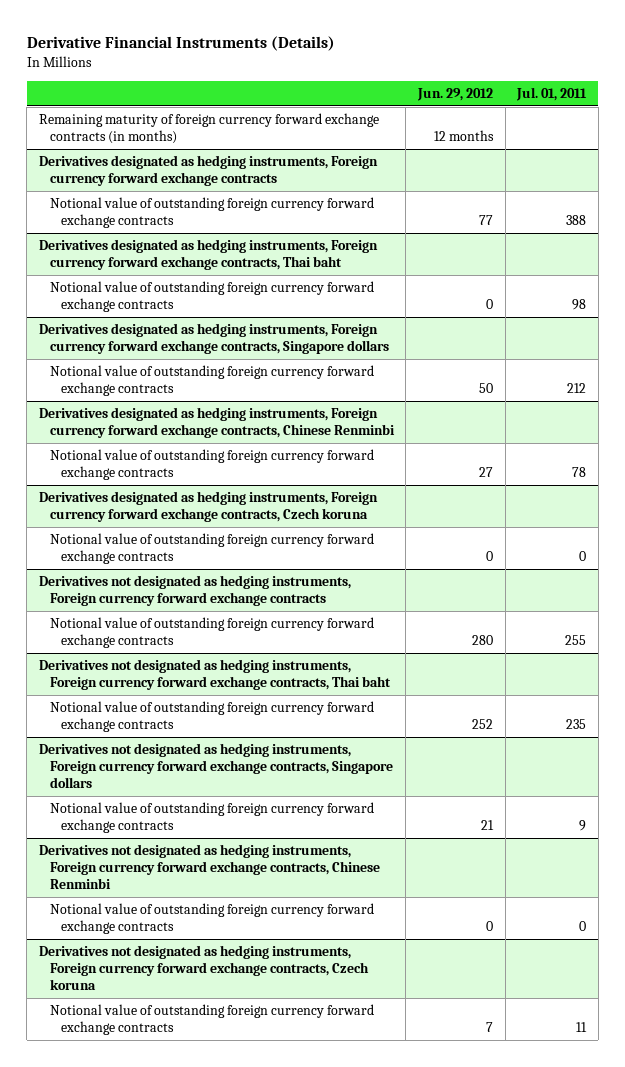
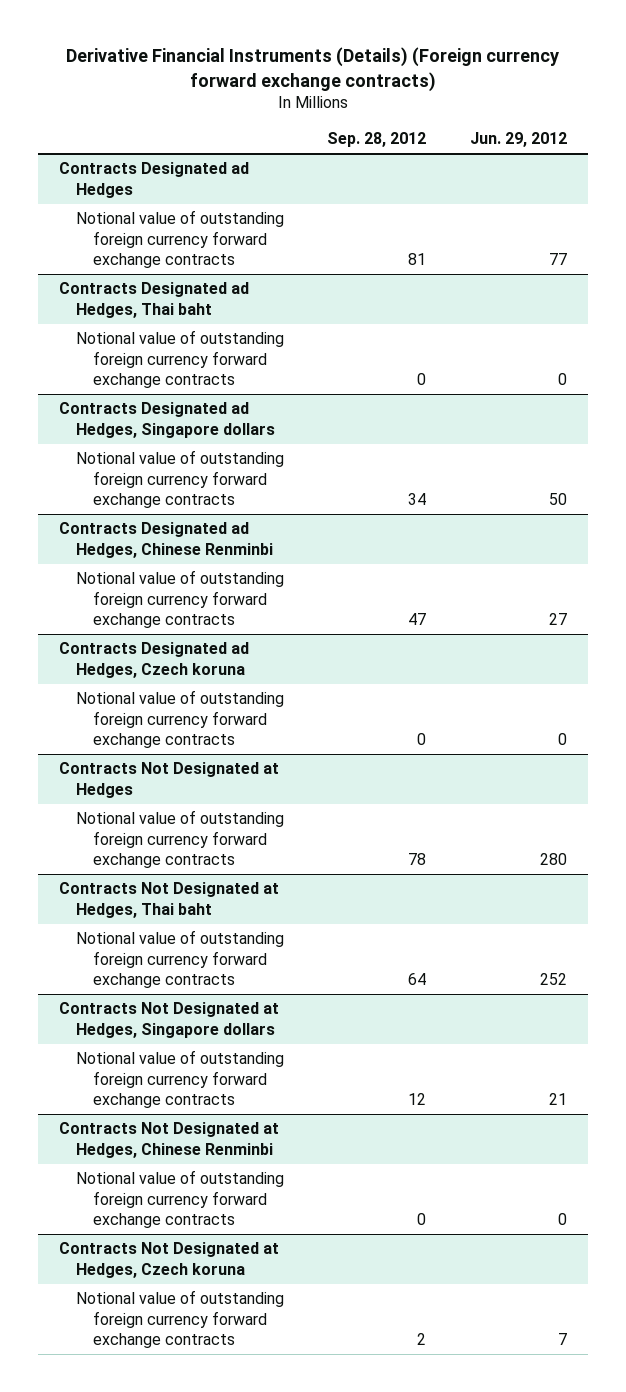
[26,36,335,52] Derivative Financial Instruments (Details) -> [65,47,559,92] Derivative Financial Instruments (Details) (Foreign currency forward exchange contracts)
[516,87,588,102] Jul. 01, 2011 -> none
none -> [327,132,427,148] Sep. 28, 2012
[38,113,379,145] Remaining maturity of foreign currency forward exchange contracts (in months) -> none
[38,155,378,187] Derivatives designated as hedging instruments, Foreign currency forward exchange contracts -> none
none -> [59,162,250,198] Contracts Designated ad Hedges
[38,239,378,271] Derivatives designated as hedging instruments, Foreign currency forward exchange contracts, Thai baht -> none
none -> [59,282,250,318] Contracts Designated ad Hedges, Thai baht
[38,323,389,355] Derivatives designated as hedging instruments, Foreign currency forward exchange contracts, Singapore dollars -> none
none -> [59,402,276,438] Contracts Designated ad Hedges, Singapore dollars
[38,407,395,439] Derivatives designated as hedging instruments, Foreign currency forward exchange contracts, Chinese Renminbi -> none
none -> [59,522,274,558] Contracts Designated ad Hedges, Chinese Renminbi
[38,491,378,523] Derivatives designated as hedging instruments, Foreign currency forward exchange contracts, Czech koruna -> none
none -> [59,642,250,678] Contracts Designated ad Hedges, Czech koruna
[38,575,351,607] Derivatives not designated as hedging instruments, Foreign currency forward exchange contracts -> none
none -> [59,762,280,798] Contracts Not Designated at Hedges
[38,659,391,691] Derivatives not designated as hedging instruments, Foreign currency forward exchange contracts, Thai baht -> none
none -> [59,882,280,918] Contracts Not Designated at Hedges, Thai baht
[38,743,393,788] Derivatives not designated as hedging instruments, Foreign currency forward exchange contracts, Singapore dollars -> none
none -> [59,1002,280,1038] Contracts Not Designated at Hedges, Singapore dollars
[38,844,380,889] Derivatives not designated as hedging instruments, Foreign currency forward exchange contracts, Chinese Renminbi -> none
none -> [59,1122,280,1158] Contracts Not Designated at Hedges, Chinese Renminbi
[38,945,369,990] Derivatives not designated as hedging instruments, Foreign currency forward exchange contracts, Czech koruna -> none
none -> [59,1242,280,1278] Contracts Not Designated at Hedges, Czech koruna

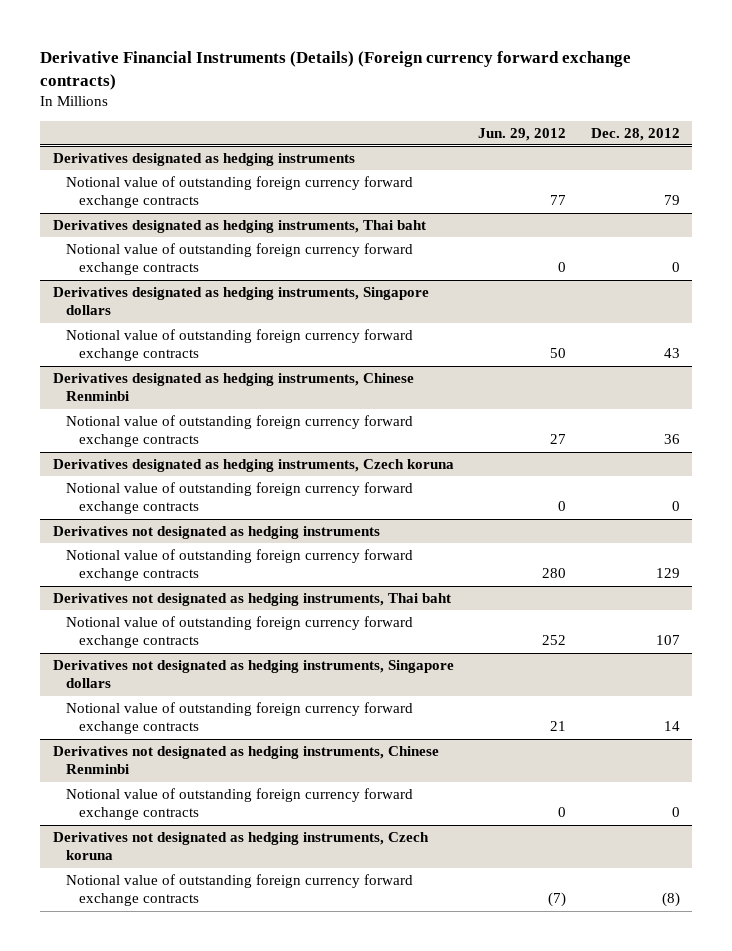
[327,132,427,148] Sep. 28, 2012 -> none
none -> [590,127,680,141] Dec. 28, 2012
[59,162,250,198] Contracts Designated ad Hedges -> none
none -> [52,152,355,166] Derivatives designated as hedging instruments
[59,282,250,318] Contracts Designated ad Hedges, Thai baht -> none
none -> [52,219,426,233] Derivatives designated as hedging instruments, Thai baht
[59,402,276,438] Contracts Designated ad Hedges, Singapore dollars -> none
none -> [52,286,429,316] Derivatives designated as hedging instruments, Singapore dollars
[59,522,274,558] Contracts Designated ad Hedges, Chinese Renminbi -> none
none -> [52,372,414,402] Derivatives designated as hedging instruments, Chinese Renminbi
[59,642,250,678] Contracts Designated ad Hedges, Czech koruna -> none
none -> [52,458,454,472] Derivatives designated as hedging instruments, Czech koruna
[59,762,280,798] Contracts Not Designated at Hedges -> none
none -> [52,525,380,539] Derivatives not designated as hedging instruments
[59,882,280,918] Contracts Not Designated at Hedges, Thai baht -> none
none -> [52,592,451,606] Derivatives not designated as hedging instruments, Thai baht
[59,1002,280,1038] Contracts Not Designated at Hedges, Singapore dollars -> none
none -> [52,659,454,689] Derivatives not designated as hedging instruments, Singapore dollars
[59,1122,280,1158] Contracts Not Designated at Hedges, Chinese Renminbi -> none
none -> [52,745,439,775] Derivatives not designated as hedging instruments, Chinese Renminbi
[59,1242,280,1278] Contracts Not Designated at Hedges, Czech koruna -> none
none -> [52,831,429,861] Derivatives not designated as hedging instruments, Czech koruna
[557,1332,567,1345] 7 -> [548,892,567,908] (7)

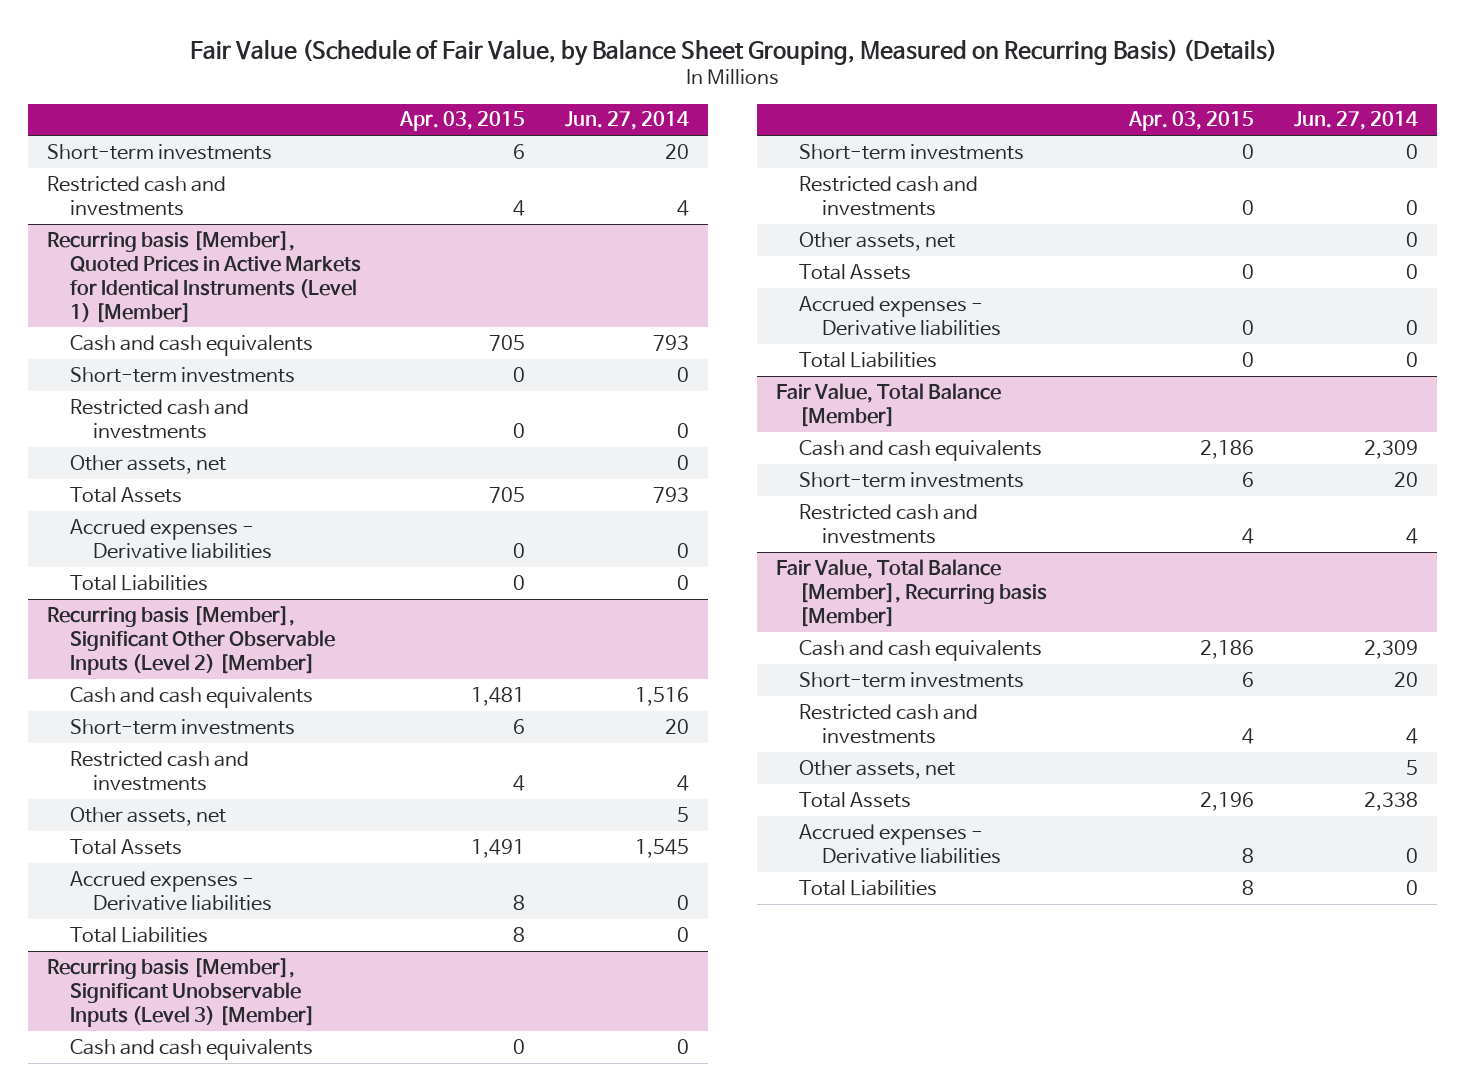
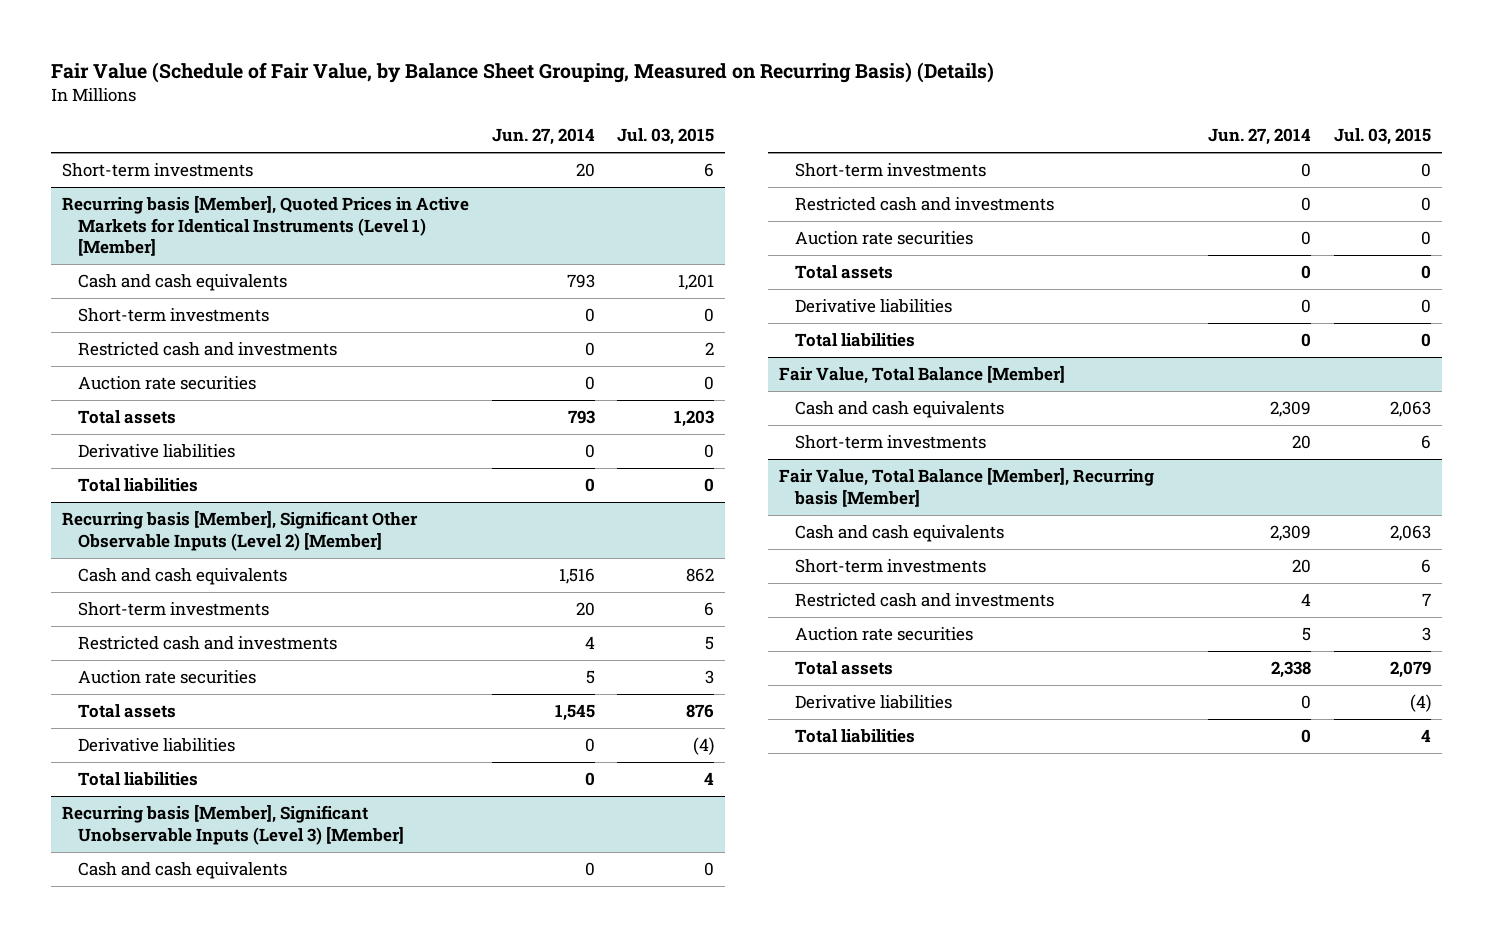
[399,111,526,132] Apr. 03, 2015 -> none
none -> [616,128,714,146] Jul. 03, 2015
[47,175,227,216] Restricted cash and investments -> none
[70,454,227,474] Other assets, net -> [78,376,257,391] Auction rate securities
[70,486,183,503] Total Assets -> [78,410,177,425] Total assets
[70,518,272,559] Accrued expenses - Derivative liabilities -> [78,444,236,459] Derivative liabilities
[70,574,209,591] Total Liabilities -> [78,478,199,493] Total liabilities
[70,806,227,826] Other assets, net -> [78,670,257,685] Auction rate securities
[70,838,183,855] Total Assets -> [78,704,177,719] Total assets
[70,870,272,911] Accrued expenses - Derivative liabilities -> [78,738,236,753] Derivative liabilities
[70,926,209,943] Total Liabilities -> [78,772,199,787] Total liabilities
[799,231,956,251] Other assets, net -> [795,231,974,246] Auction rate securities
[799,263,912,280] Total Assets -> [795,265,894,280] Total assets
[799,295,1001,336] Accrued expenses - Derivative liabilities -> [795,299,953,314] Derivative liabilities
[799,351,938,368] Total Liabilities -> [795,333,916,348] Total liabilities
[799,503,979,544] Restricted cash and investments -> none
[799,759,956,779] Other assets, net -> [795,627,974,642] Auction rate securities
[799,791,912,808] Total Assets -> [795,661,894,676] Total assets
[799,823,1001,864] Accrued expenses - Derivative liabilities -> [795,695,953,710] Derivative liabilities
[799,879,938,896] Total Liabilities -> [795,729,916,744] Total liabilities

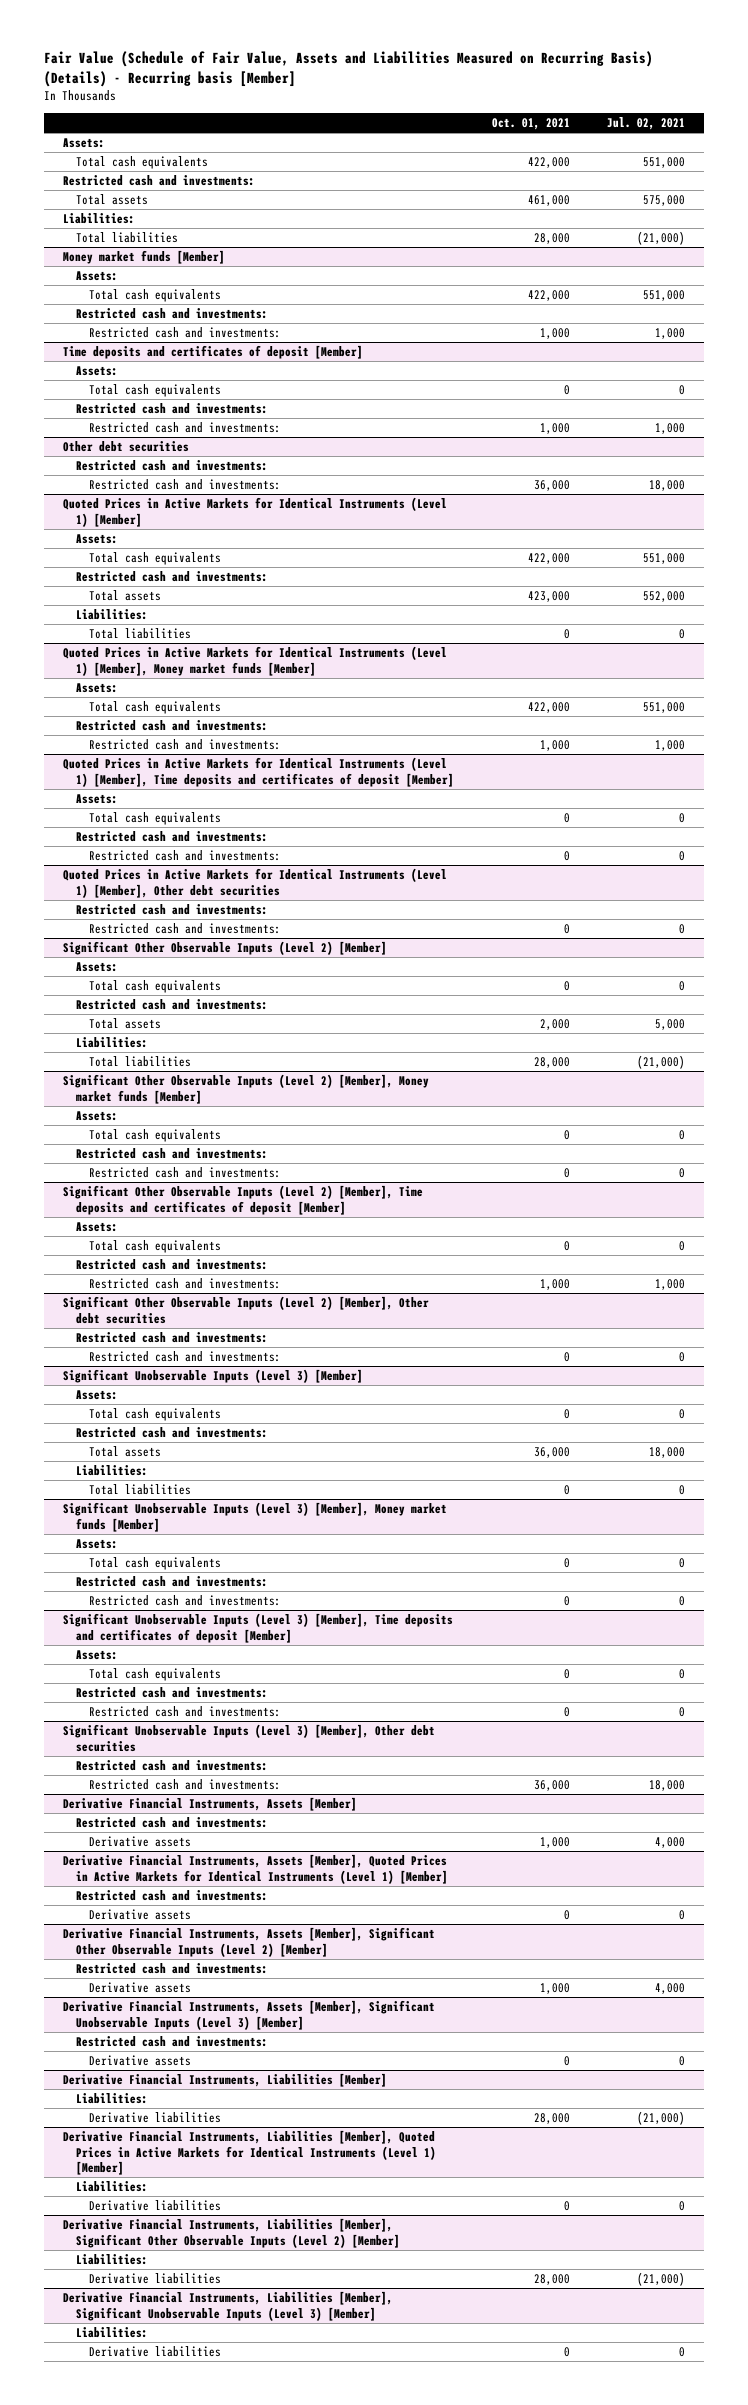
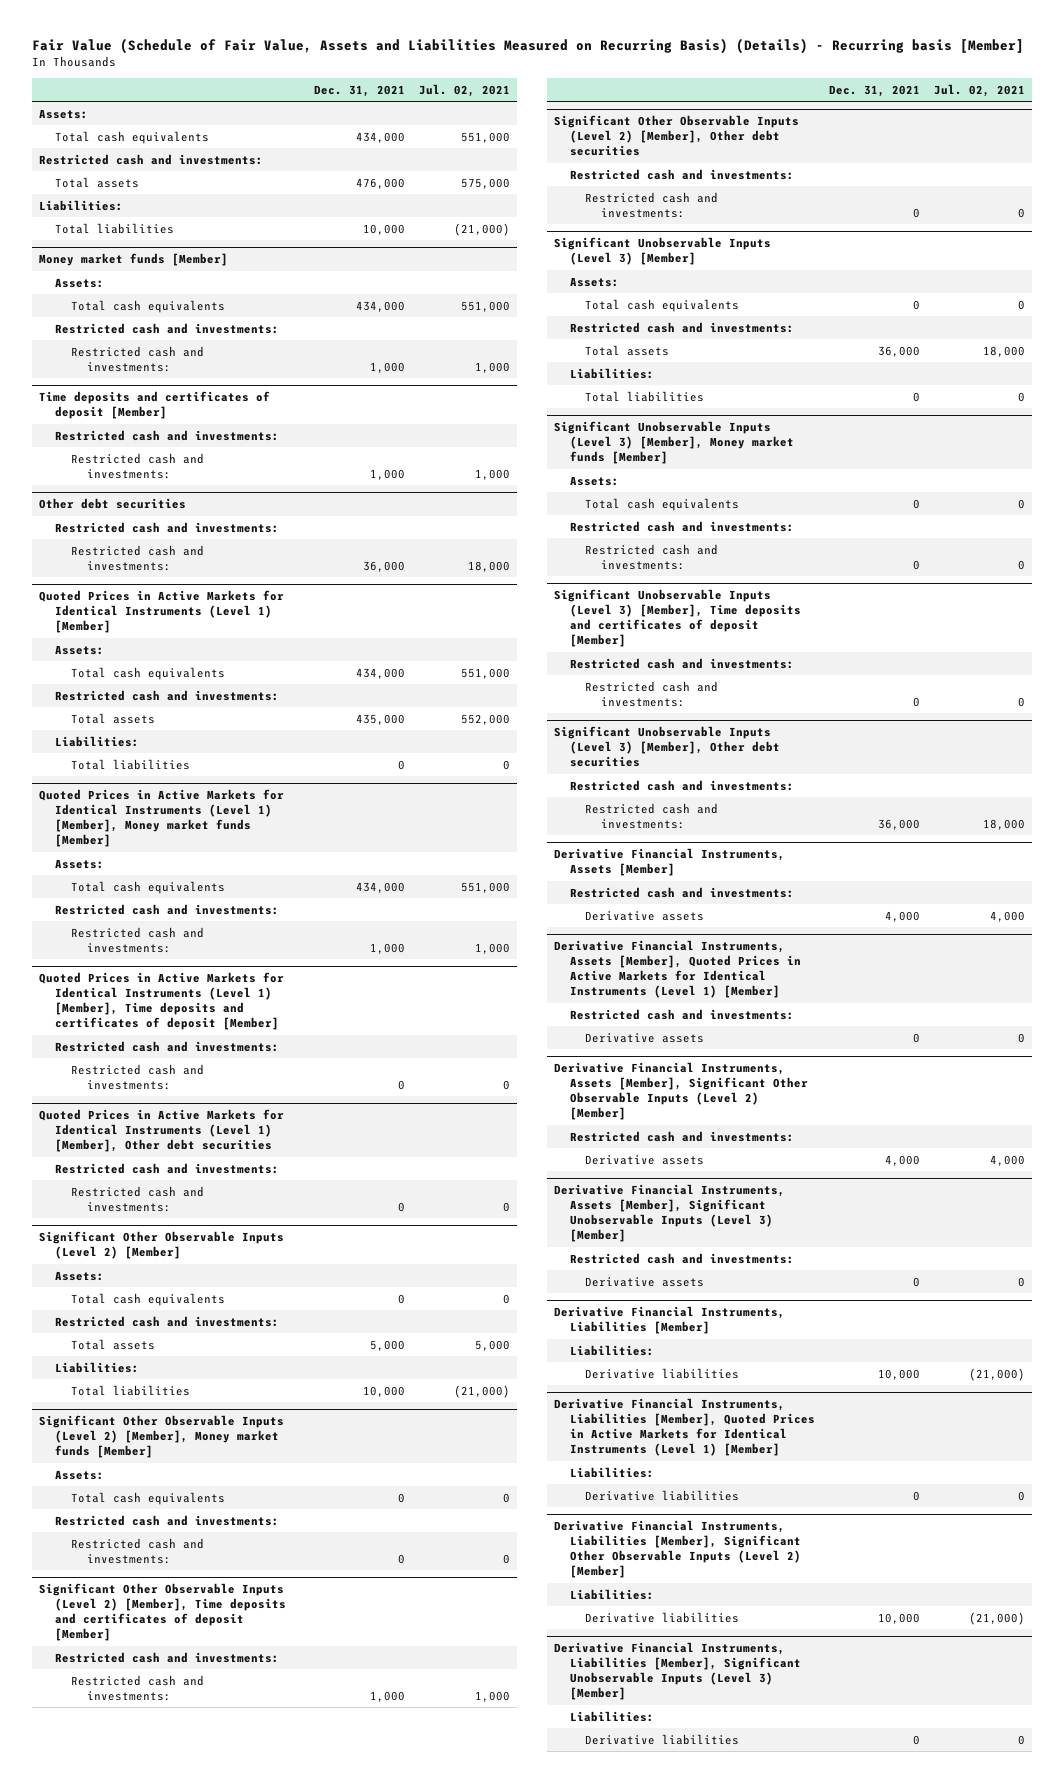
[491,118,570,131] Oct. 01, 2021 -> none
none -> [314,84,406,97] Dec. 31, 2021
[75,366,118,377] Assets: -> none
[88,384,221,398] Total cash equivalents -> none
[75,794,118,805] Assets: -> none
[88,812,221,826] Total cash equivalents -> none
[75,1222,118,1233] Assets: -> none
[88,1240,221,1254] Total cash equivalents -> none
[75,1650,118,1661] Assets: -> none
[88,1668,221,1682] Total cash equivalents -> none

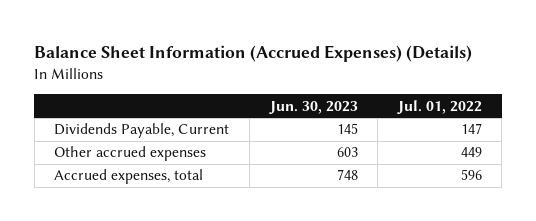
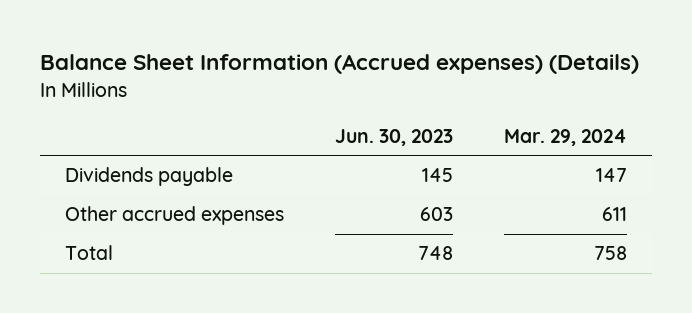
[34,45,473,63] Balance Sheet Information (Accrued Expenses) (Details) -> [39,54,639,75] Balance Sheet Information (Accrued expenses) (Details)
[396,99,482,114] Jul. 01, 2022 -> none
none -> [503,128,627,146] Mar. 29, 2024
[54,123,230,139] Dividends Payable, Current -> [65,167,234,187] Dividends payable
[54,169,204,185] Accrued expenses, total -> [65,245,114,261] Total

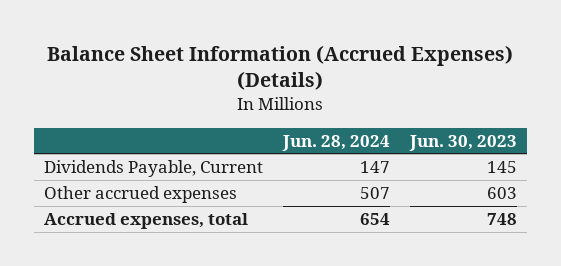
[39,54,639,75] Balance Sheet Information (Accrued expenses) (Details) -> [47,44,514,91] Balance Sheet Information (Accrued Expenses) (Details)
[503,128,627,146] Mar. 29, 2024 -> none
none -> [281,134,390,151] Jun. 28, 2024
[65,167,234,187] Dividends payable -> [43,160,263,178] Dividends Payable, Current
[65,245,114,261] Total -> [43,213,248,230] Accrued expenses, total

